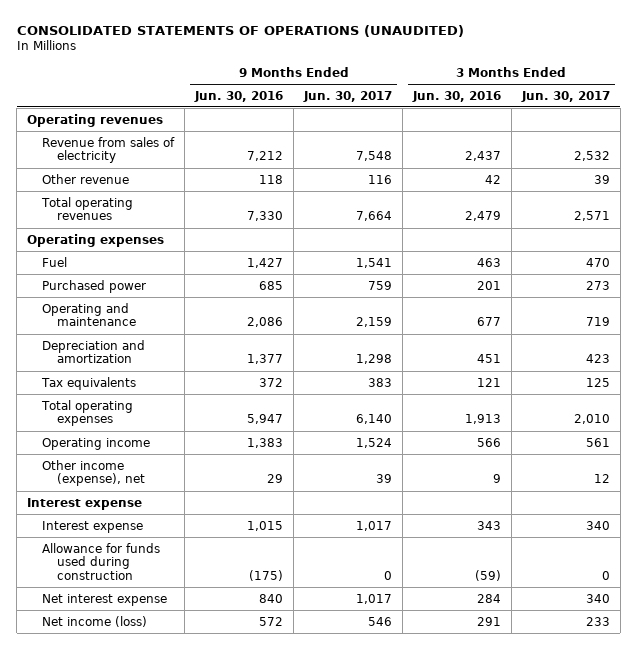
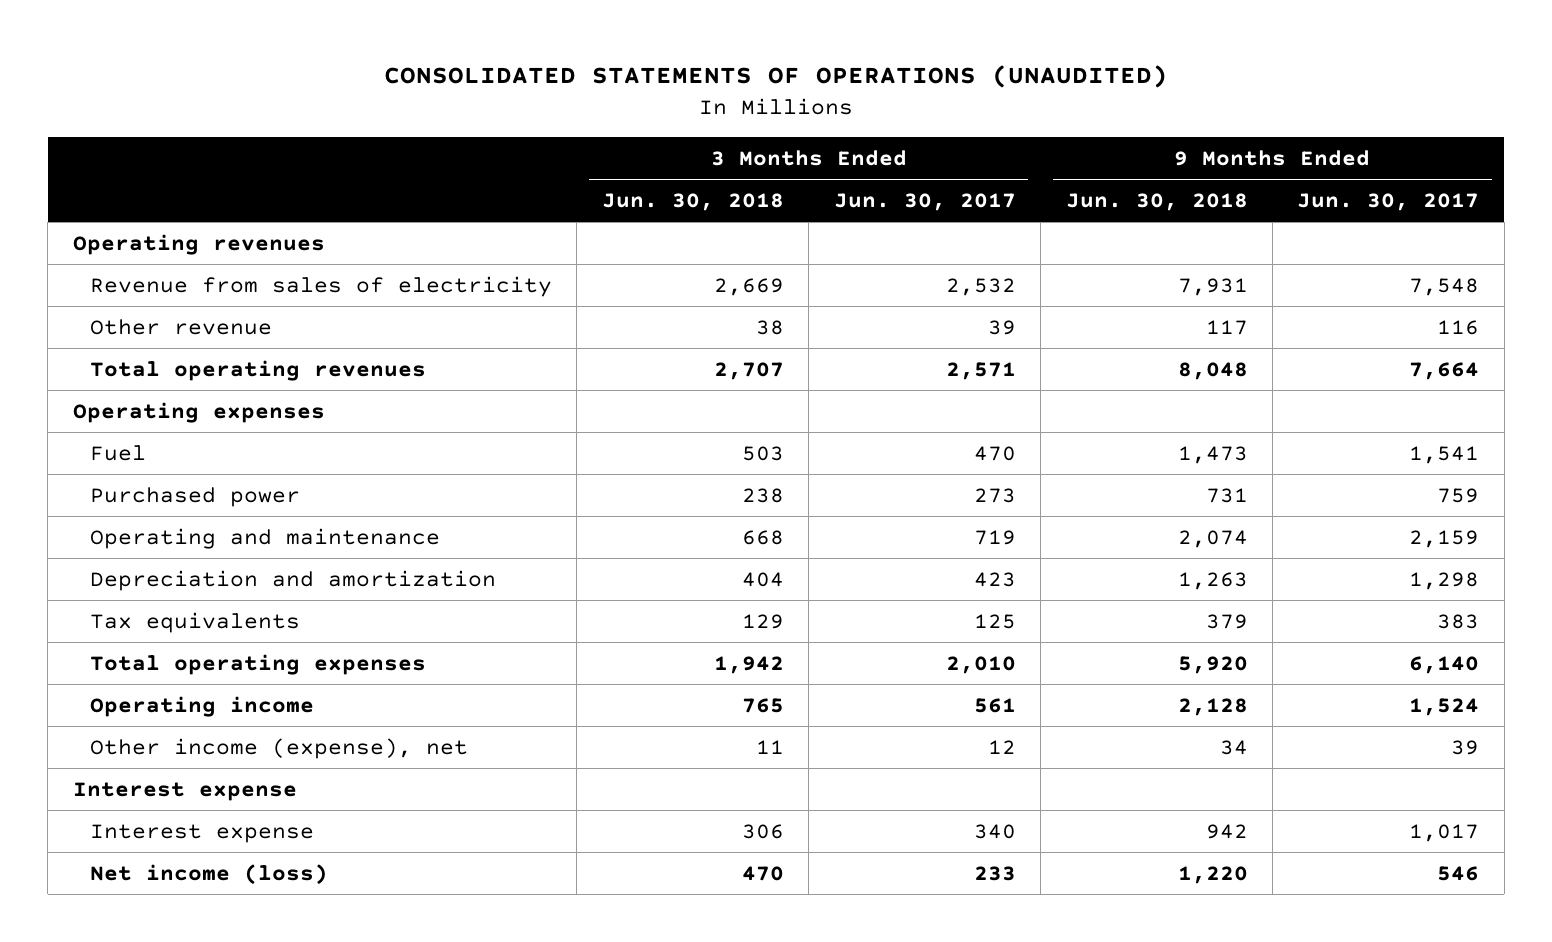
[194,90,284,102] Jun. 30, 2016 -> none
[411,90,501,102] Jun. 30, 2016 -> none
none -> [601,192,784,211] Jun. 30, 2018
none -> [1065,192,1248,211] Jun. 30, 2018
[42,542,161,581] Allowance for funds used during construction -> none
[42,593,168,606] Net interest expense -> none

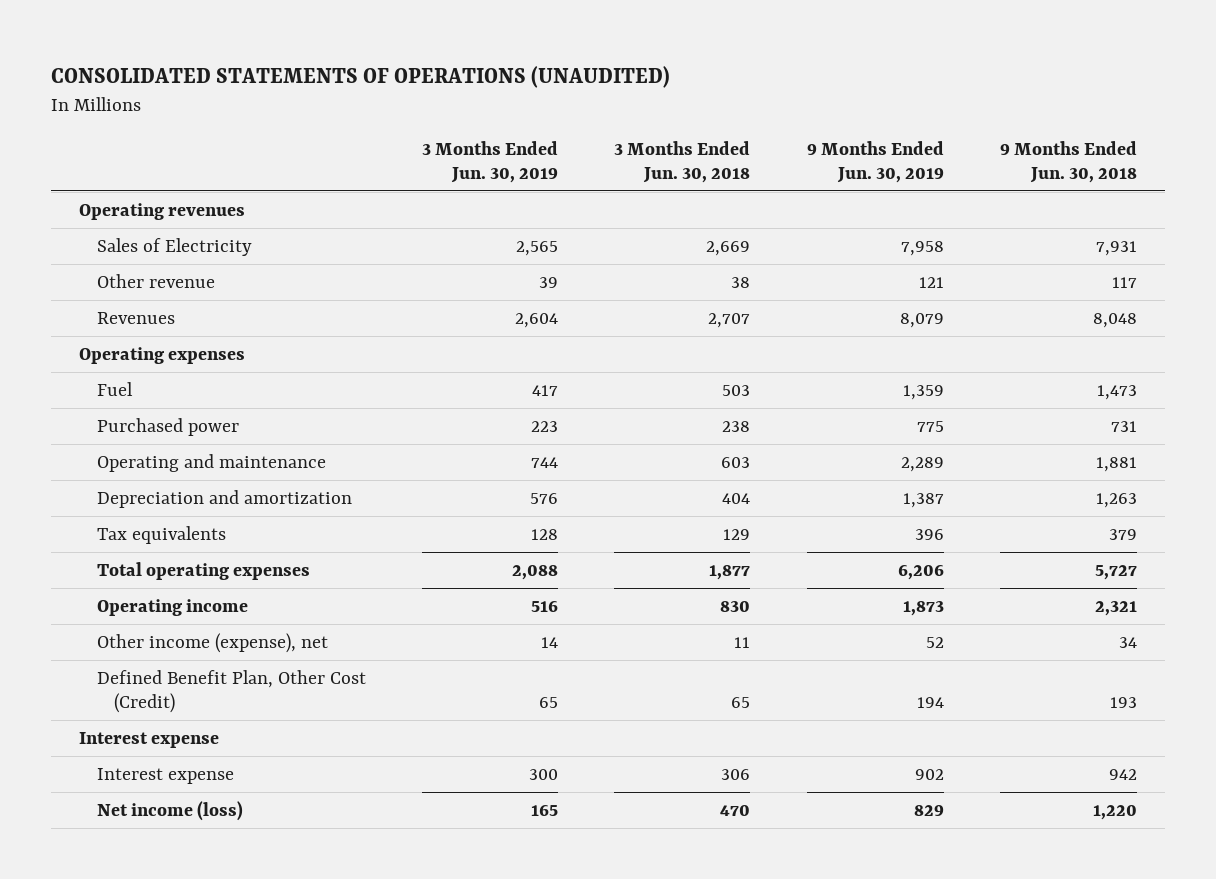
[833,192,1016,211] Jun. 30, 2017 -> none
[1297,192,1480,211] Jun. 30, 2017 -> none
none -> [422,140,559,183] 3 Months Ended Jun. 30, 2019
none -> [806,140,944,183] 9 Months Ended Jun. 30, 2019
[89,275,552,297] Revenue from sales of electricity -> [96,237,252,256] Sales of Electricity
[89,359,426,381] Total operating revenues -> [96,311,175,324] Revenues
[741,529,784,545] 668 -> [721,456,751,468] 603
[1177,529,1248,548] 2,074 -> [1095,456,1137,472] 1,881
[713,655,784,674] 1,942 -> [709,564,751,580] 1,877
[1177,655,1248,674] 5,920 -> [1094,564,1137,580] 5,727
[741,697,784,713] 765 -> [720,600,751,612] 830
[1177,697,1248,716] 2,128 -> [1094,600,1137,616] 2,321
none -> [96,669,366,713] Defined Benefit Plan, Other Cost (Credit)

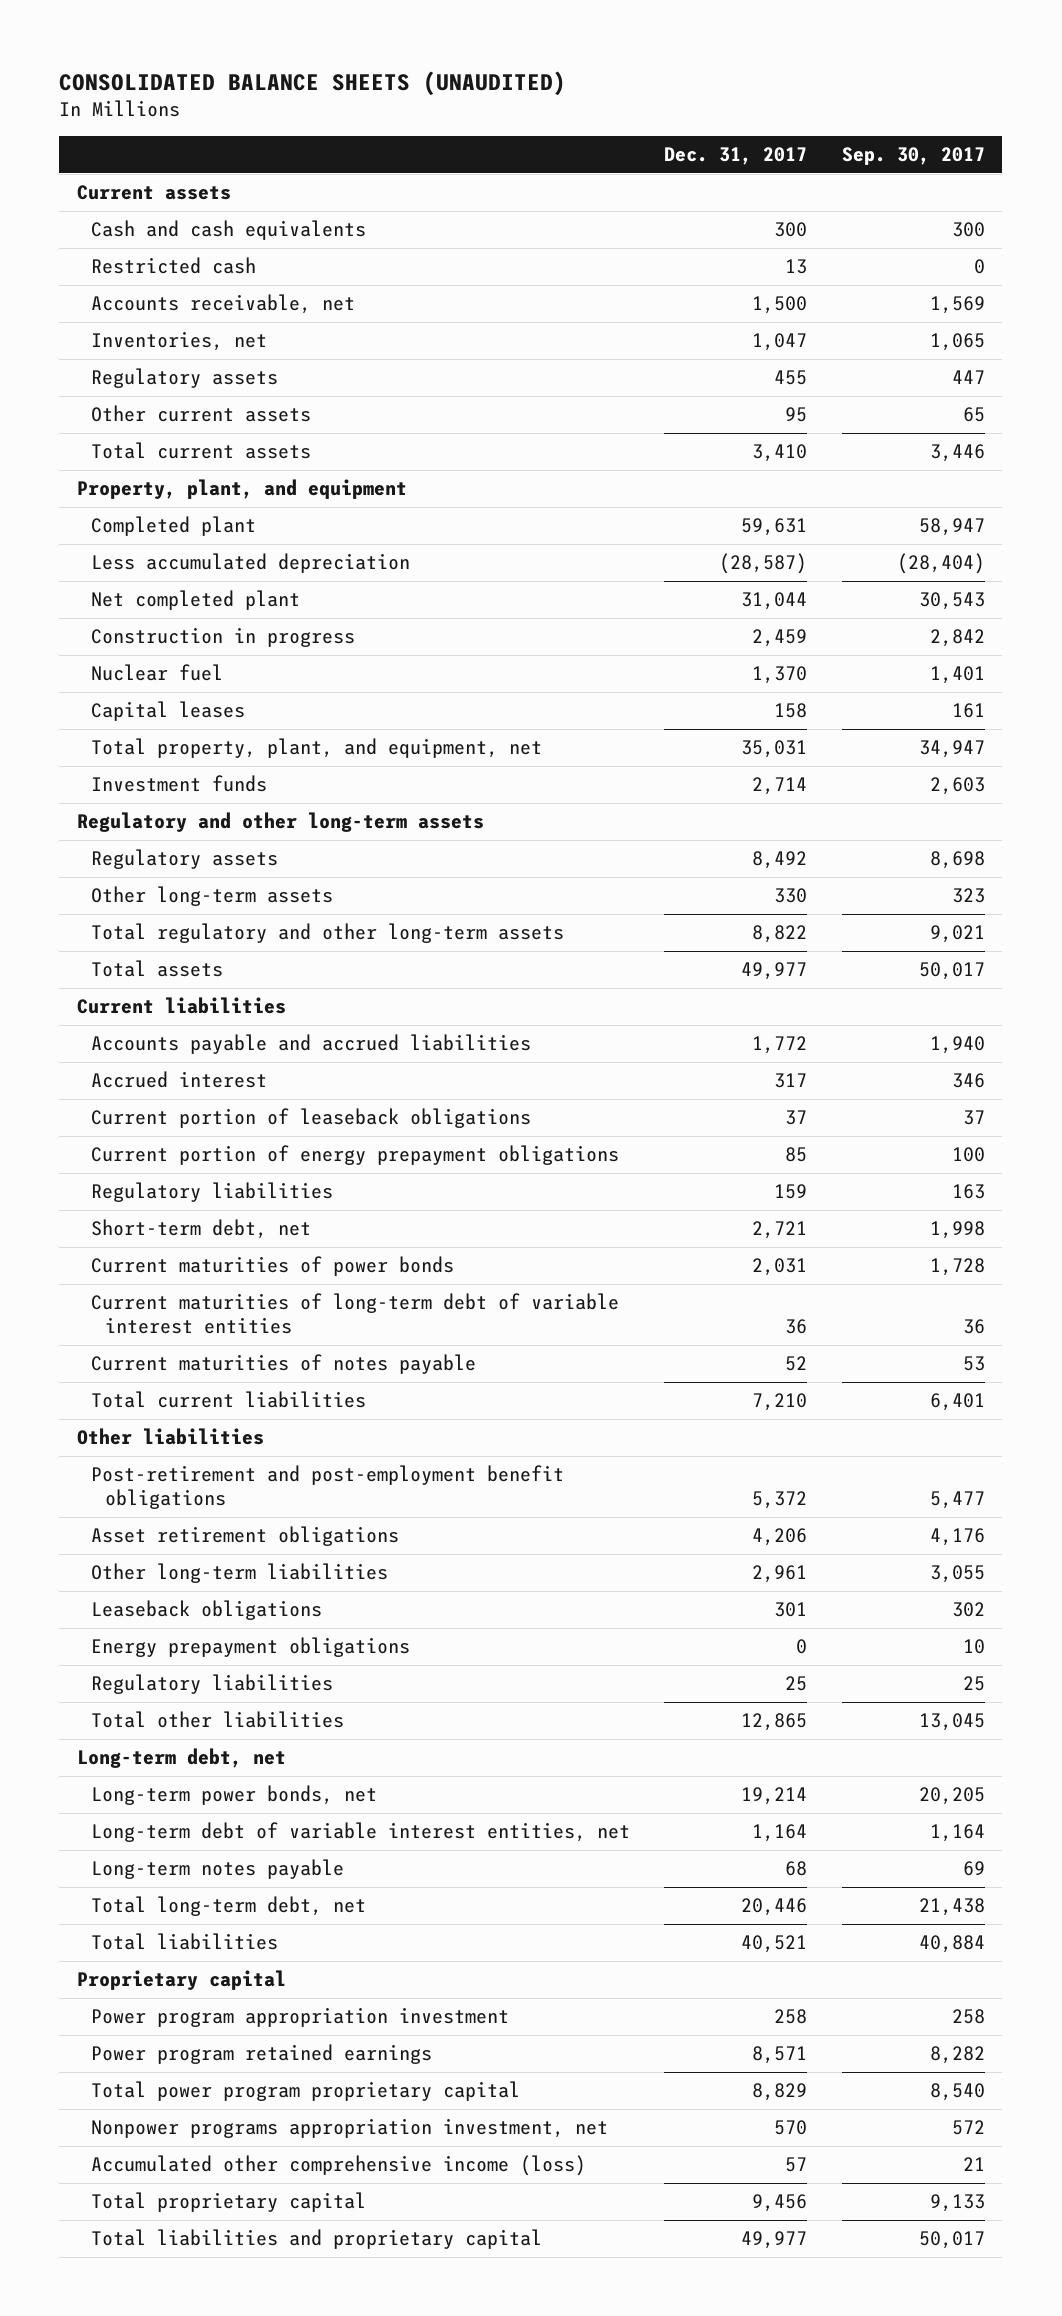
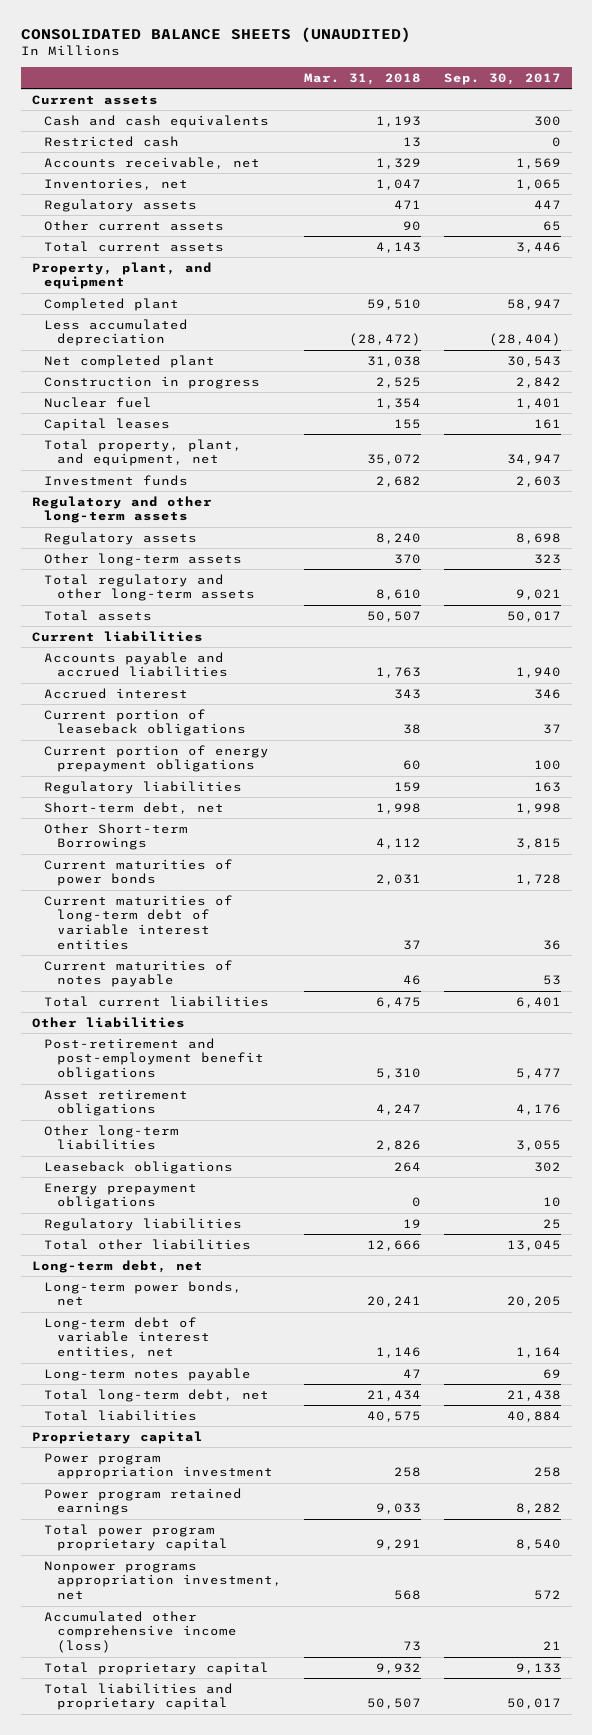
[664,147,808,166] Dec. 31, 2017 -> none
none -> [304,72,422,85] Mar. 31, 2018
none -> [44,822,189,851] Other Short-term Borrowings

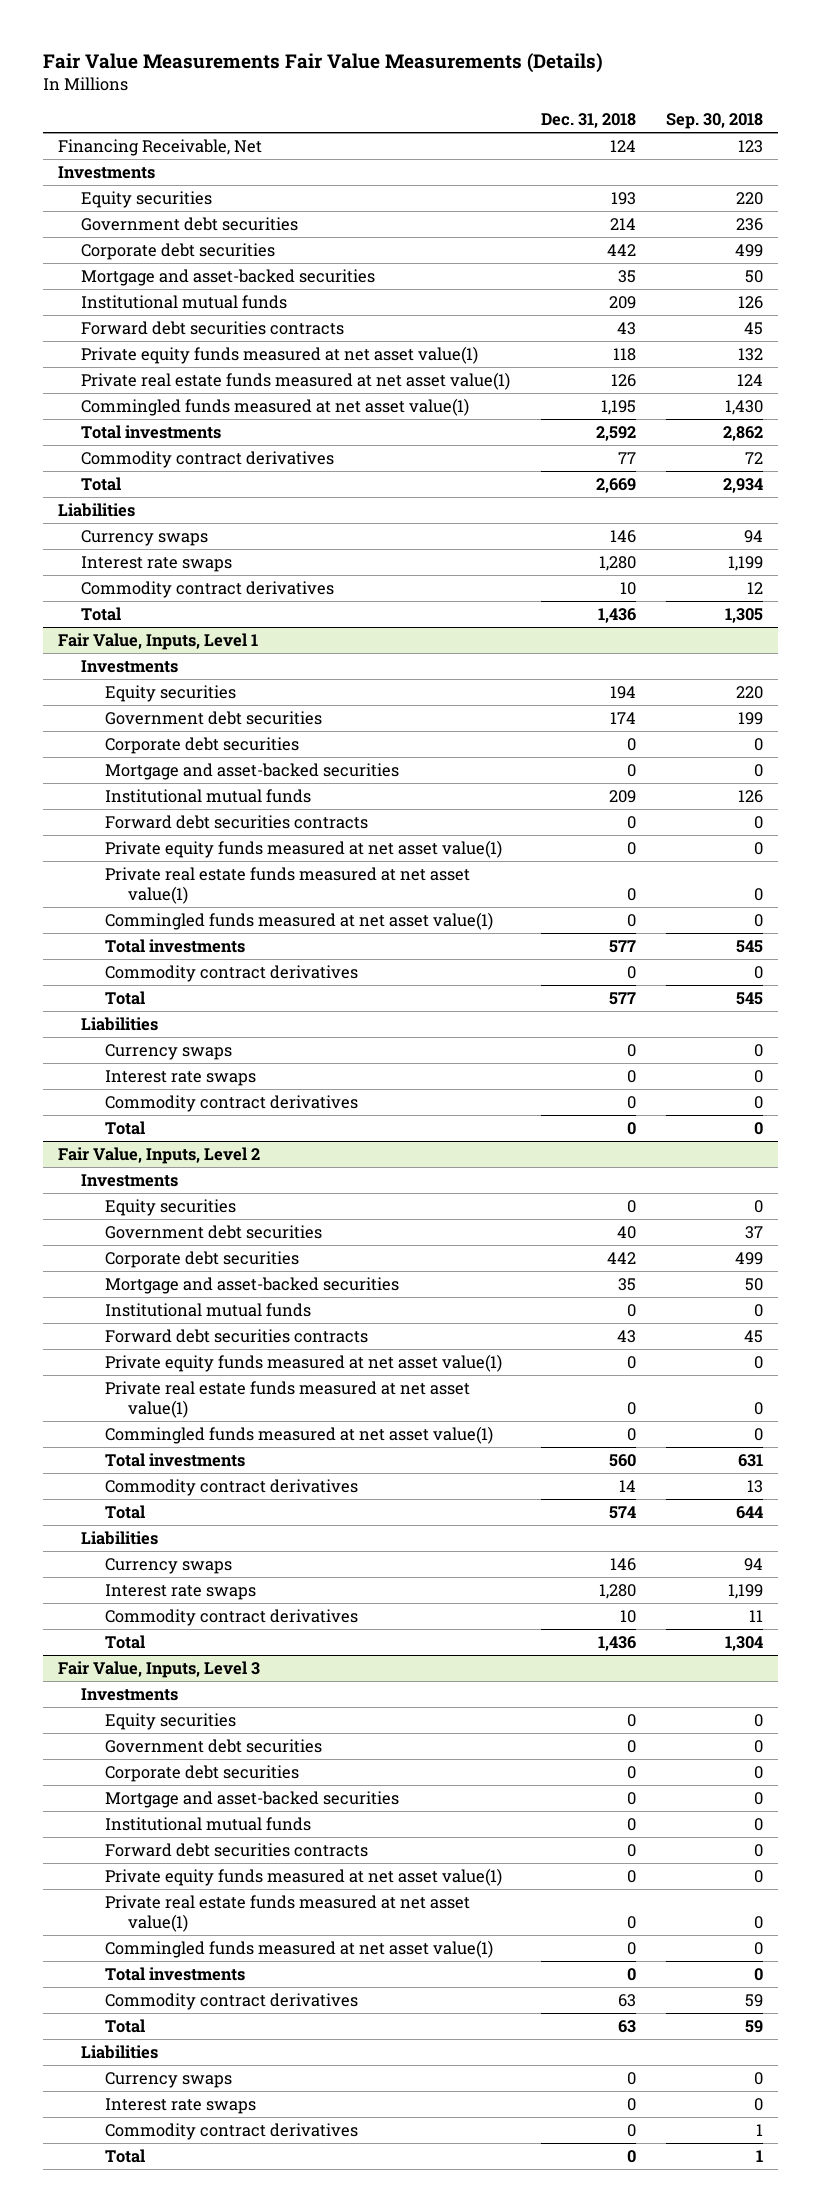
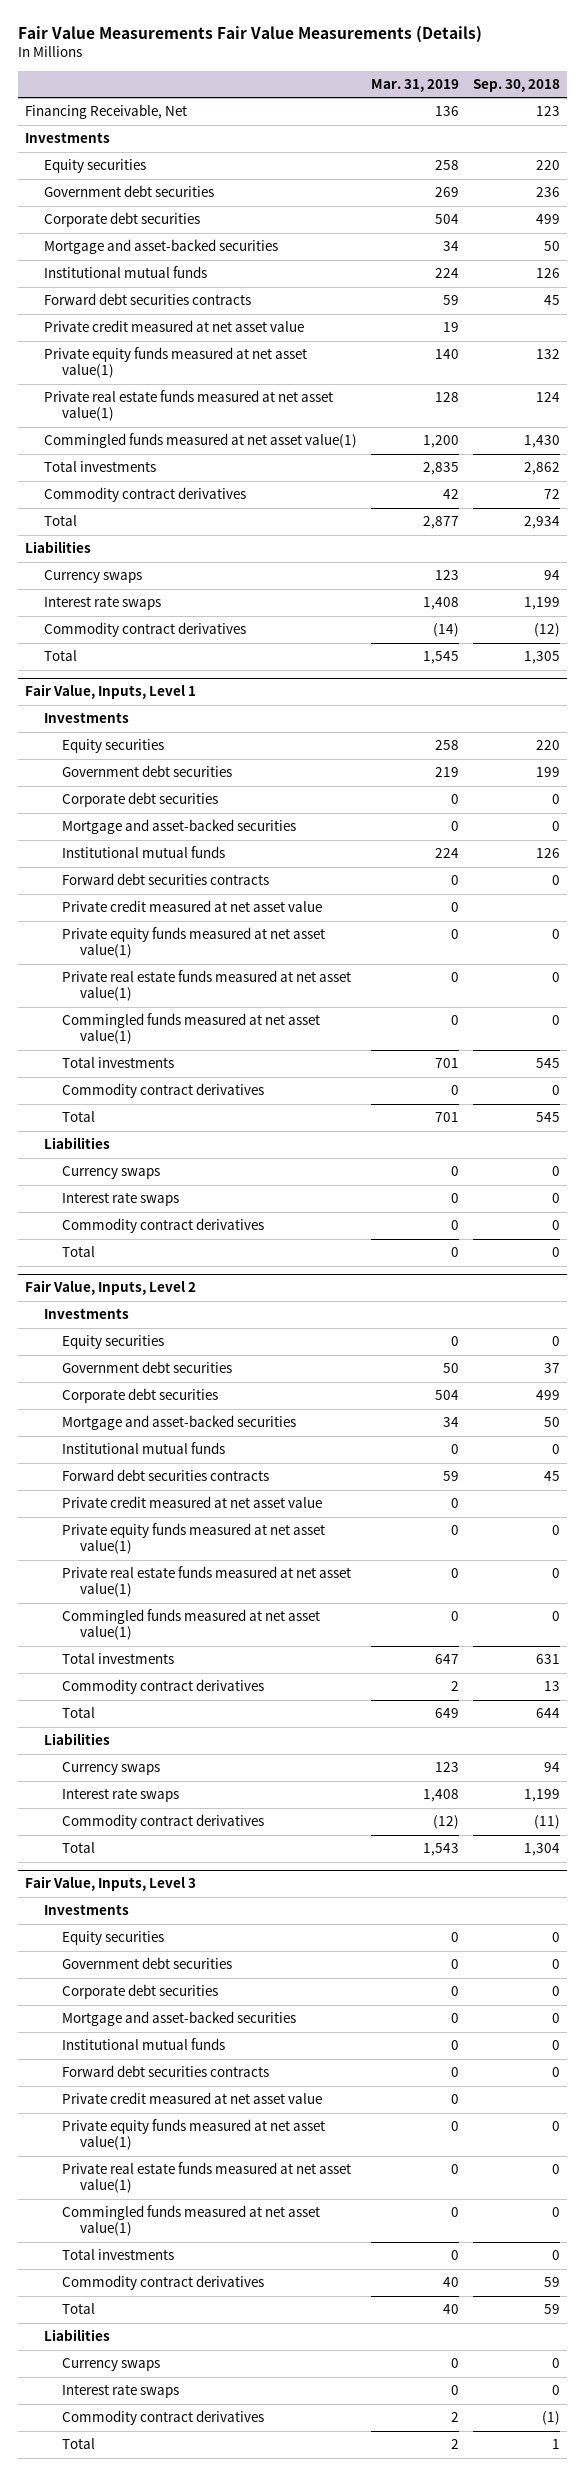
[540,113,636,129] Dec. 31, 2018 -> none
none -> [370,79,459,93] Mar. 31, 2019
none -> [43,320,304,333] Private credit measured at net asset value
[747,581,764,594] 12 -> [533,623,560,638] (12)
none -> [61,900,322,913] Private credit measured at net asset value
none -> [61,1496,322,1509] Private credit measured at net asset value
[749,1609,764,1622] 11 -> [533,1815,560,1830] (11)
none -> [61,2092,322,2105] Private credit measured at net asset value
[756,2123,764,2136] 1 -> [541,2411,560,2426] (1)

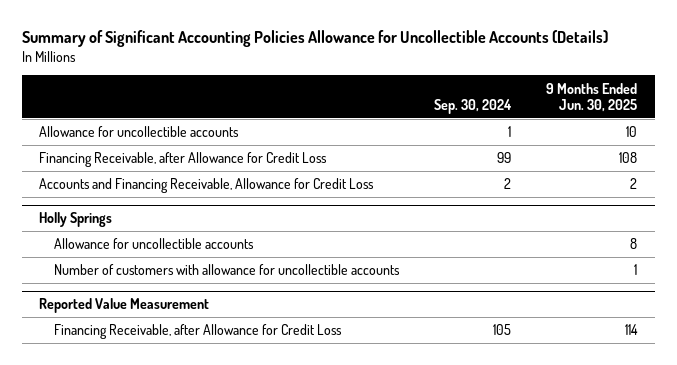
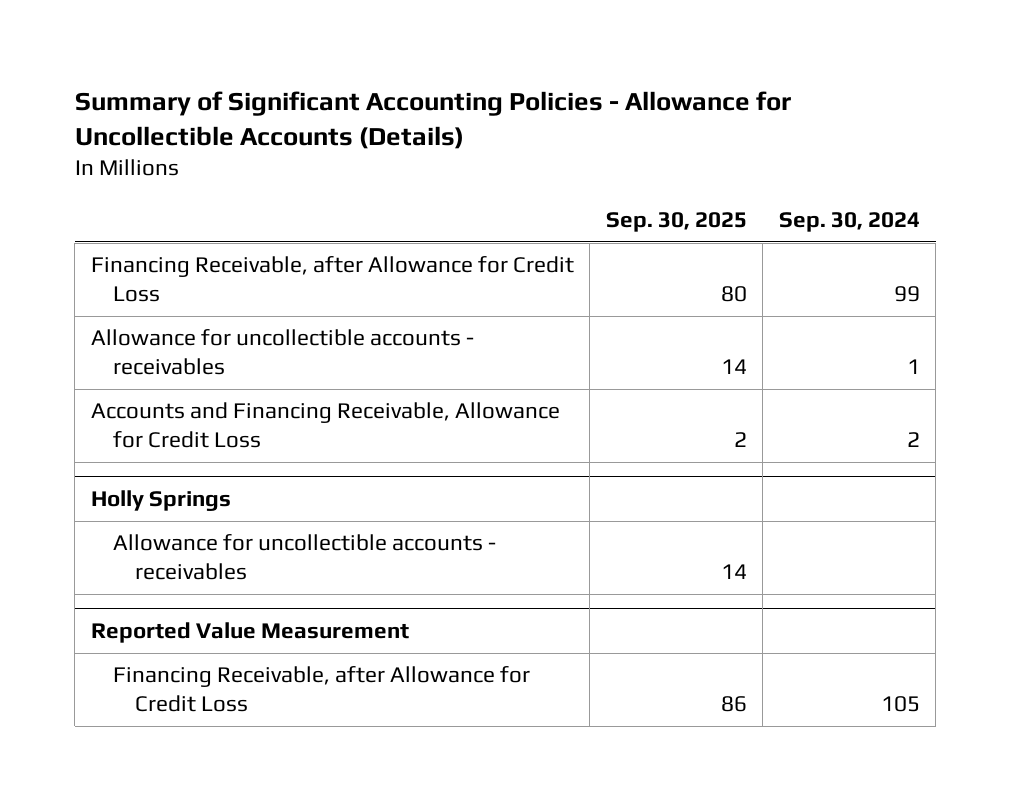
[21,30,608,48] Summary of Significant Accounting Policies Allowance for Uncollectible Accounts (Details) -> [74,90,791,149] Summary of Significant Accounting Policies - Allowance for Uncollectible Accounts (Details)
[546,82,638,112] 9 Months Ended Jun. 30, 2025 -> none
none -> [605,211,747,232] Sep. 30, 2025
[39,126,240,138] Allowance for uncollectible accounts -> none
none -> [90,329,474,376] Allowance for uncollectible accounts - receivables
[53,264,400,276] Number of customers with allowance for uncollectible accounts -> none
[53,238,254,250] Allowance for uncollectible accounts -> [112,534,496,581] Allowance for uncollectible accounts - receivables

